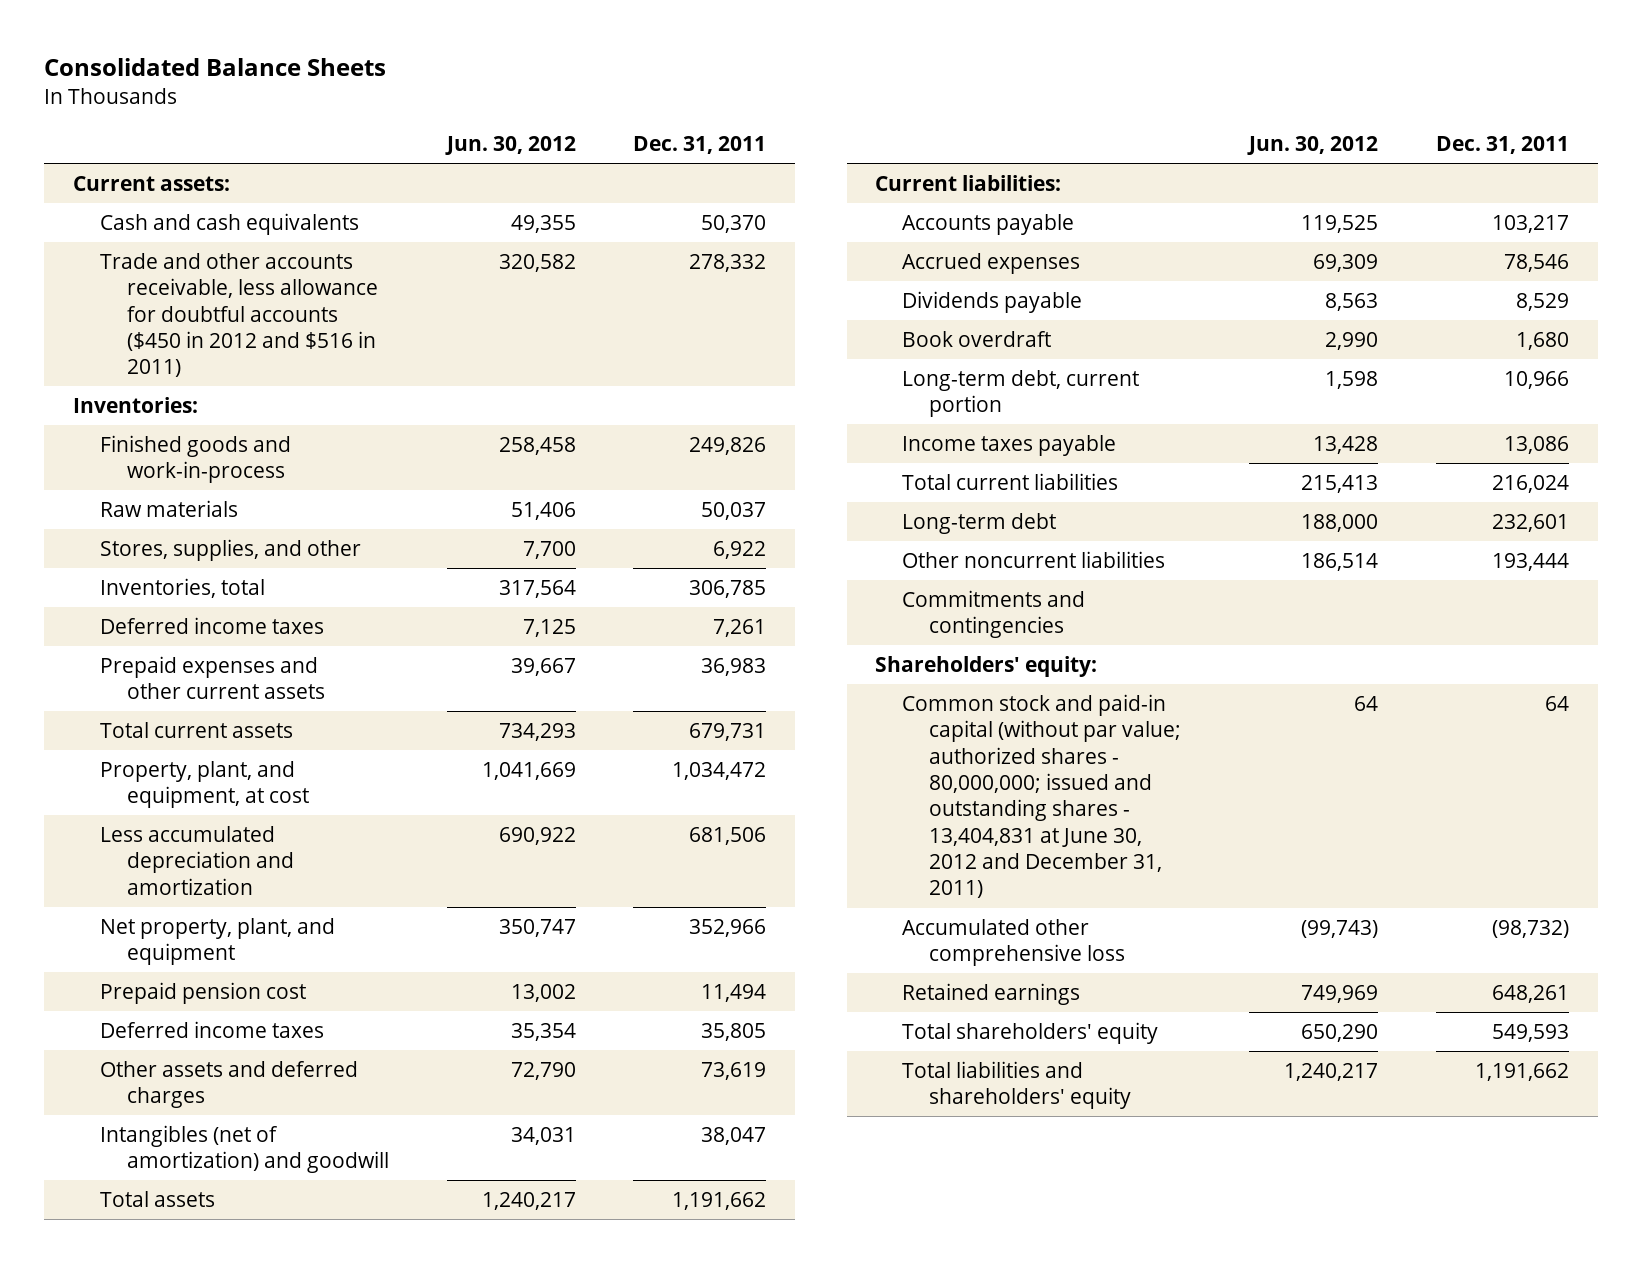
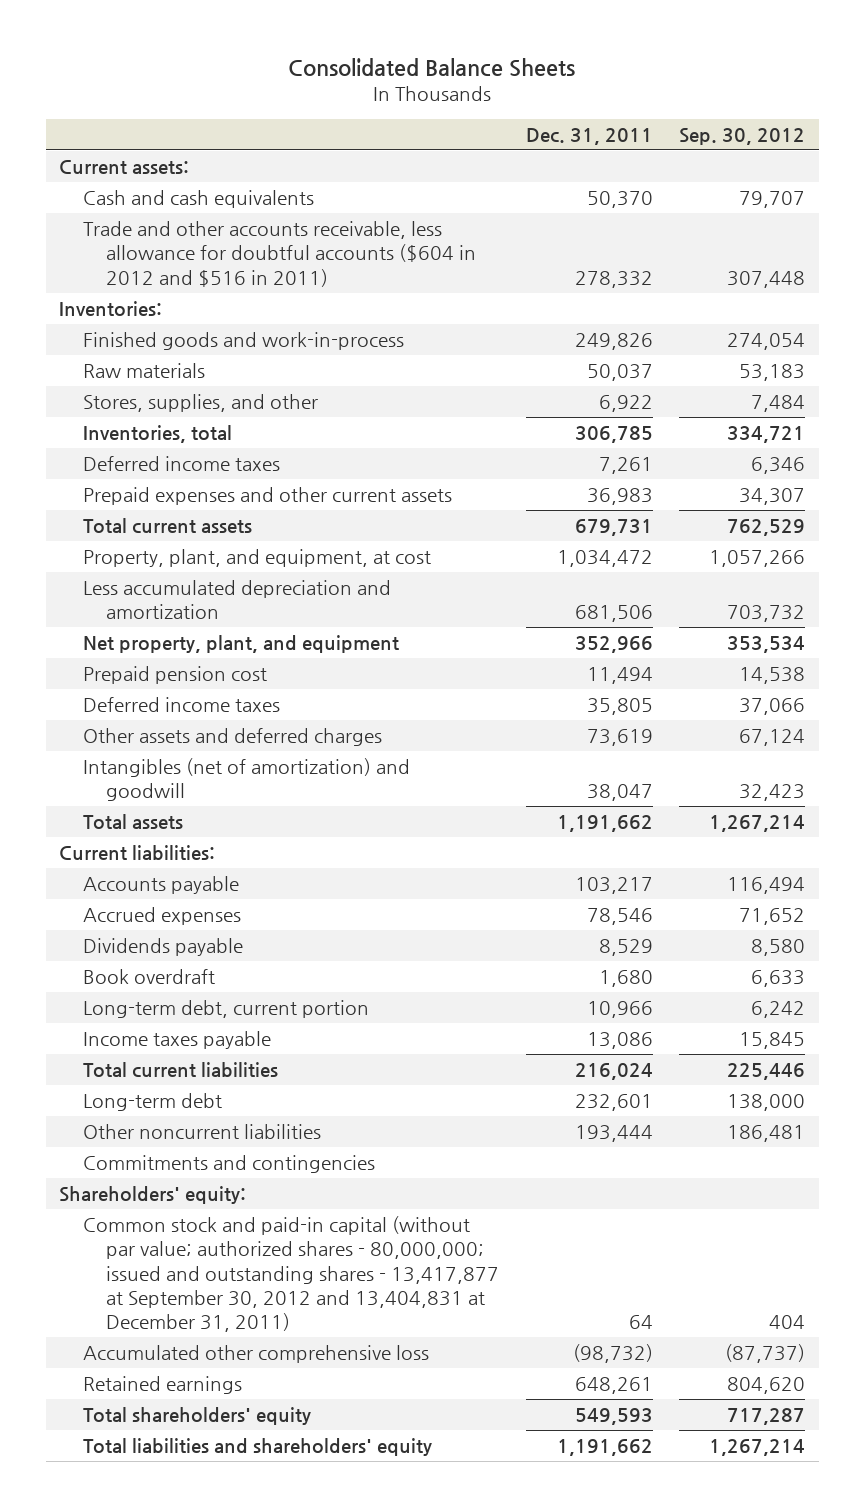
[444,136,576,156] Jun. 30, 2012 -> none
none -> [679,128,806,146] Sep. 30, 2012
[100,252,379,378] Trade and other accounts receivable, less allowance for doubtful accounts ($450 in 2012 and $516 in 2011) -> [82,221,476,287] Trade and other accounts receivable, less allowance for doubtful accounts ($604 in 2012 and $516 in 2011)
[902,693,1182,899] Common stock and paid-in capital (without par value; authorized shares - 80,000,000; issued and outstanding shares - 13,404,831 at June 30, 2012 and December 31, 2011) -> [82,1216,499,1333] Common stock and paid-in capital (without par value; authorized shares - 80,000,000; issued and outstanding shares - 13,417,877 at September 30, 2012 and 13,404,831 at December 31, 2011)

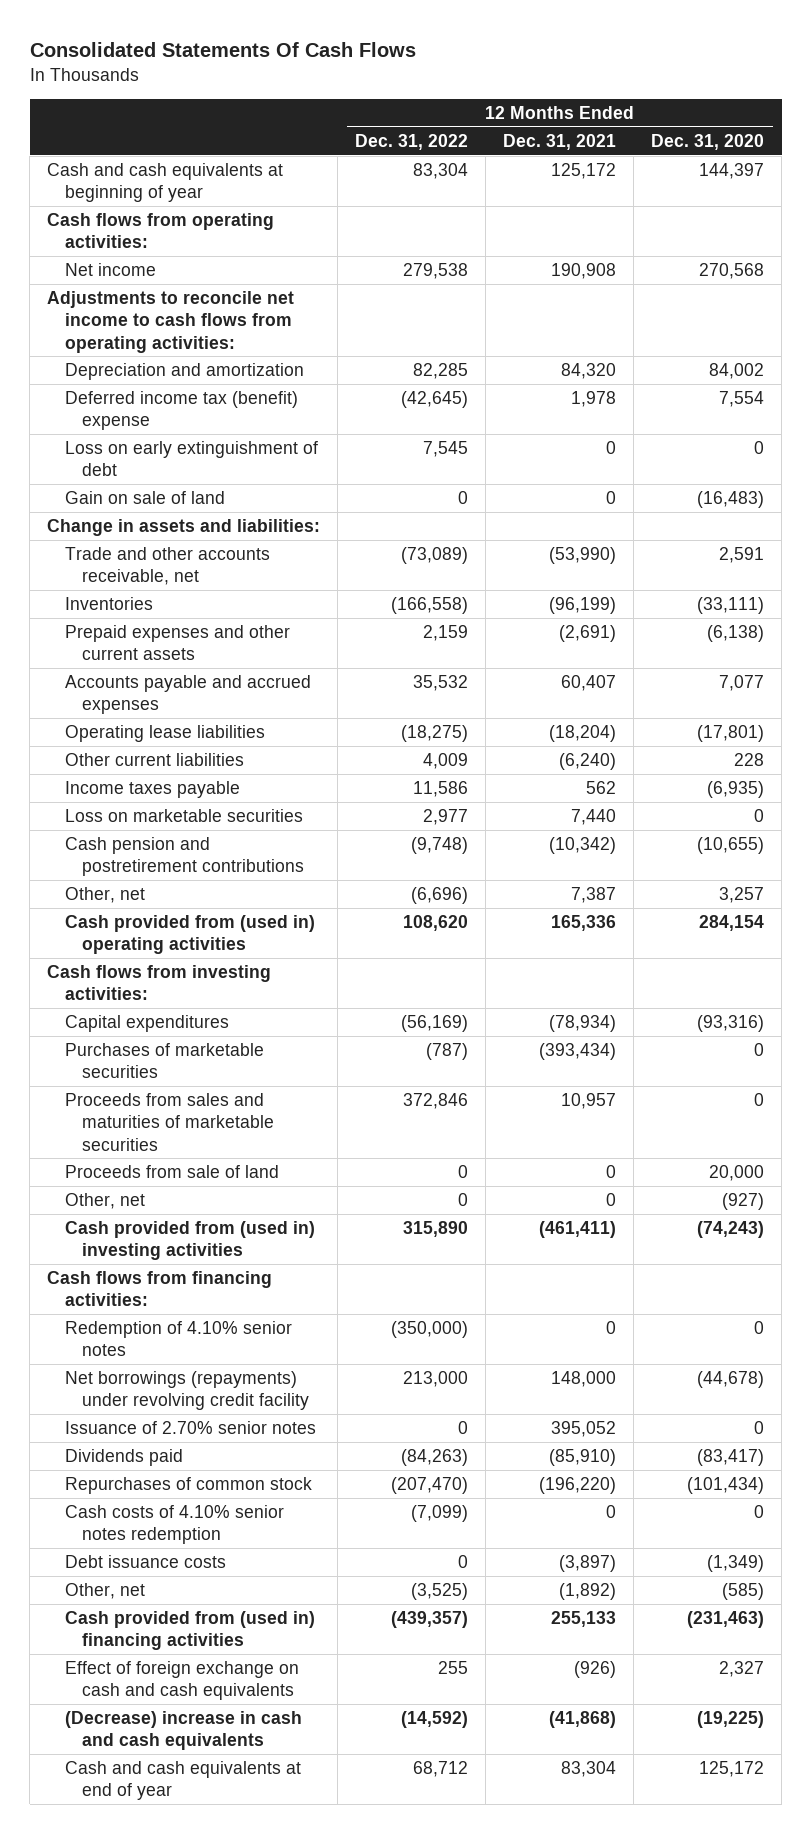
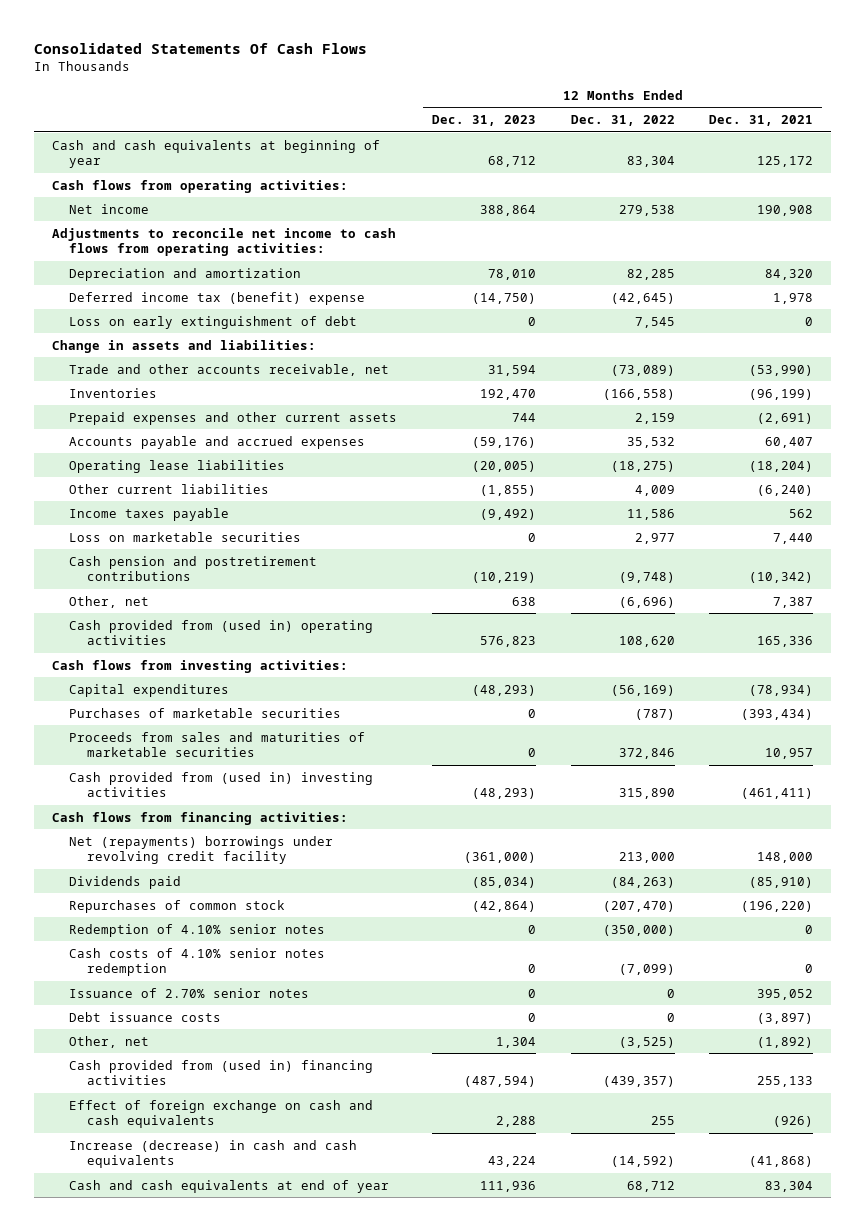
[651,133,765,150] Dec. 31, 2020 -> none
none -> [432,115,537,127] Dec. 31, 2023
[64,491,225,505] Gain on sale of land -> none
[64,1165,279,1179] Proceeds from sale of land -> none
[64,1193,145,1210] Other, net -> none
[64,1371,309,1411] Net borrowings (repayments) under revolving credit facility -> [69,835,334,865] Net (repayments) borrowings under revolving credit facility
[64,1321,292,1357] Redemption of 4.10% senior notes -> [69,923,326,937] Redemption of 4.10% senior notes
[64,1421,316,1435] Issuance of 2.70% senior notes -> [69,987,310,998] Issuance of 2.70% senior notes
[64,1711,302,1751] (Decrease) increase in cash and cash equivalents -> [69,1139,358,1169] Increase (decrease) in cash and cash equivalents

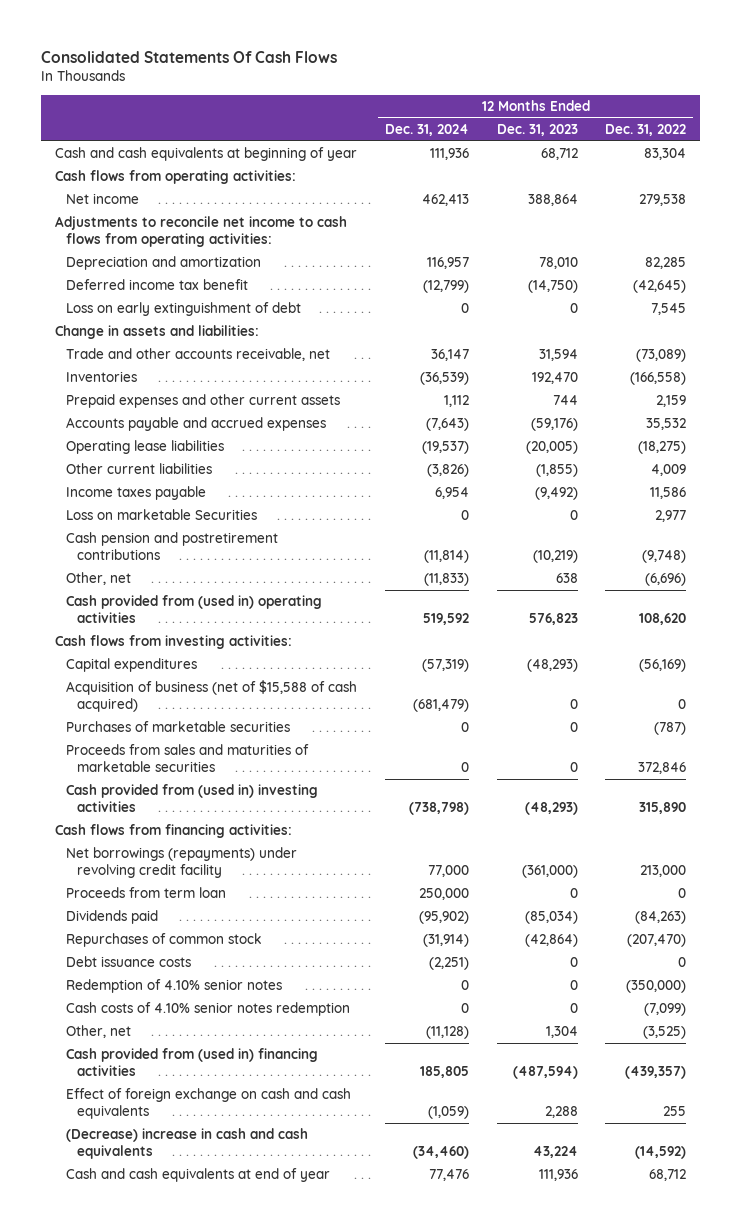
[709,115,814,127] Dec. 31, 2021 -> none
none -> [385,123,470,136] Dec. 31, 2024
[69,291,366,305] Deferred income tax (benefit) expense -> [66,279,249,291] Deferred income tax benefit
[69,531,302,542] Loss on marketable securities -> [66,509,258,521] Loss on marketable Securities
none -> [66,680,358,713] Acquisition of business (net of $15,588 of cash acquired)
[69,835,334,865] Net (repayments) borrowings under revolving credit facility -> [66,847,298,879] Net borrowings (repayments) under revolving credit facility
none -> [66,887,227,899] Proceeds from term loan
[69,1011,222,1022] Debt issuance costs -> [66,956,192,968] Debt issuance costs
[69,987,310,998] Issuance of 2.70% senior notes -> none
[69,1139,358,1169] Increase (decrease) in cash and cash equivalents -> [66,1128,309,1160] (Decrease) increase in cash and cash equivalents

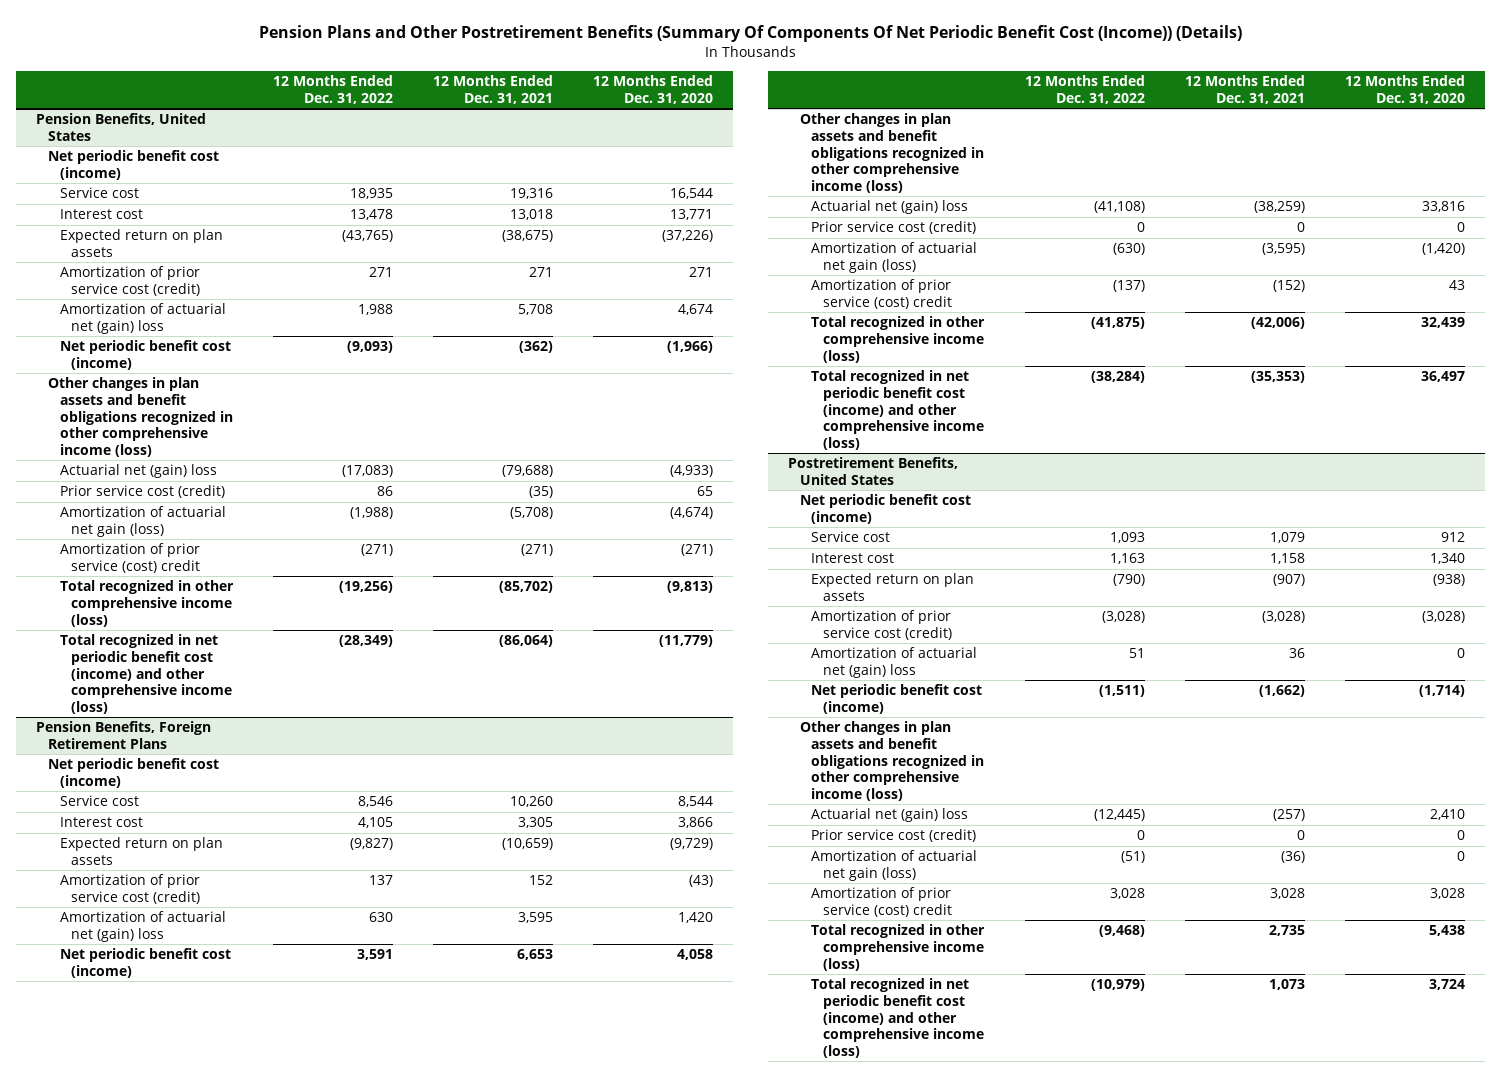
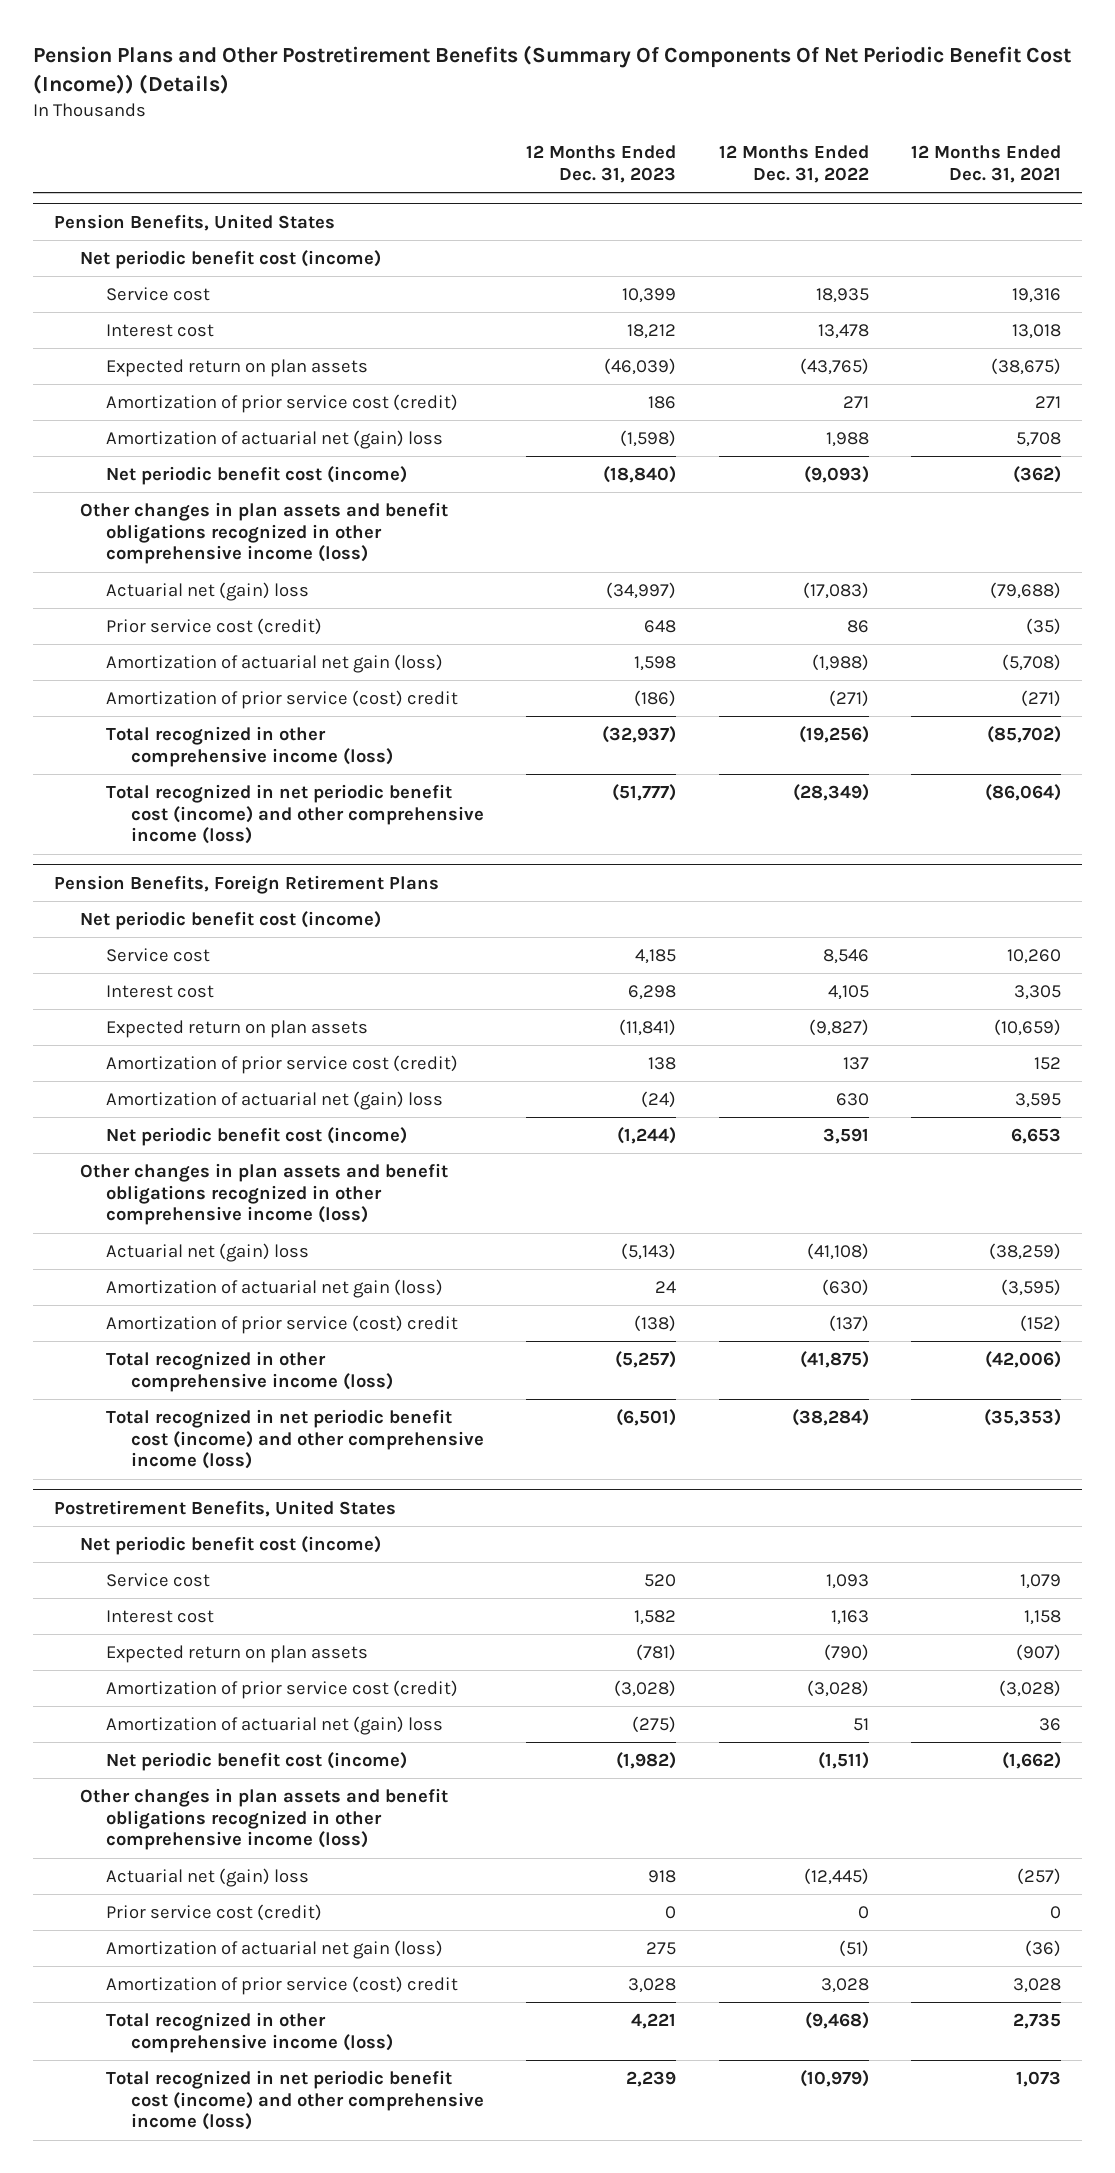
[593,75,714,104] 12 Months Ended Dec. 31, 2020 -> none
none -> [526,145,677,183] 12 Months Ended Dec. 31, 2023
[811,221,977,235] Prior service cost (credit) -> none

